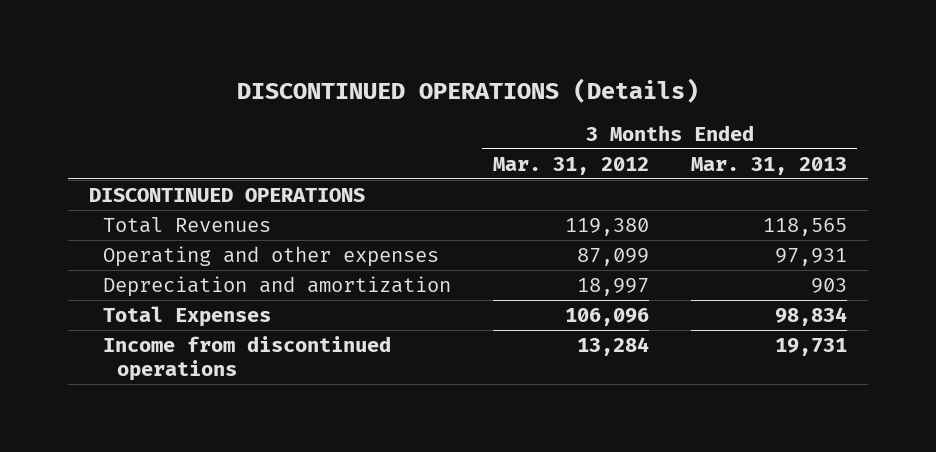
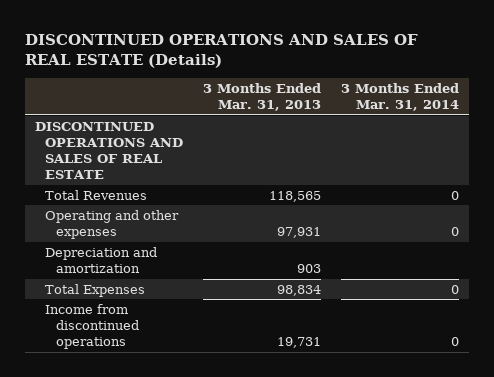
[236,77,699,103] DISCONTINUED OPERATIONS (Details) -> [25,34,419,69] DISCONTINUED OPERATIONS AND SALES OF REAL ESTATE (Details)
[492,156,649,175] Mar. 31, 2012 -> none
none -> [341,83,460,112] 3 Months Ended Mar. 31, 2014
[88,187,365,202] DISCONTINUED OPERATIONS -> [34,121,184,180] DISCONTINUED OPERATIONS AND SALES OF REAL ESTATE

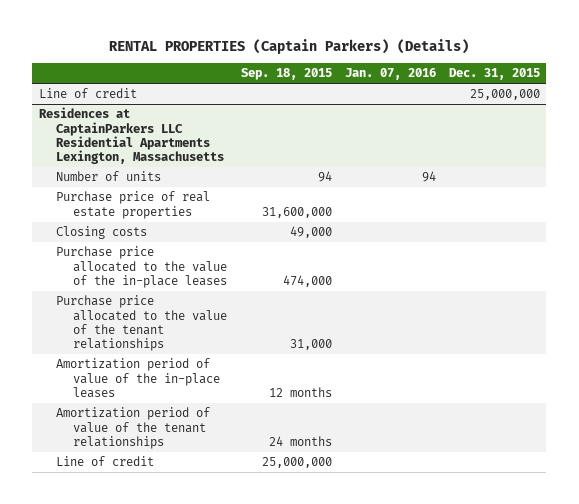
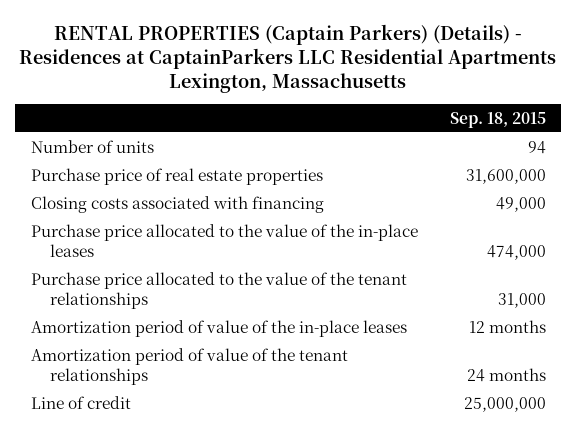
[109,39,470,55] RENTAL PROPERTIES (Captain Parkers) (Details) -> [19,23,557,94] RENTAL PROPERTIES (Captain Parkers) (Details) - Residences at CaptainParkers LLC Residential Apartments Lexington, Massachusetts
[344,68,436,81] Jan. 07, 2016 -> none
[448,68,540,81] Dec. 31, 2015 -> none
[39,88,138,99] Line of credit -> none
[39,107,225,165] Residences at CaptainParkers LLC Residential Apartments Lexington, Massachusetts -> none
[56,226,148,240] Closing costs -> none
none -> [31,195,325,213] Closing costs associated with financing

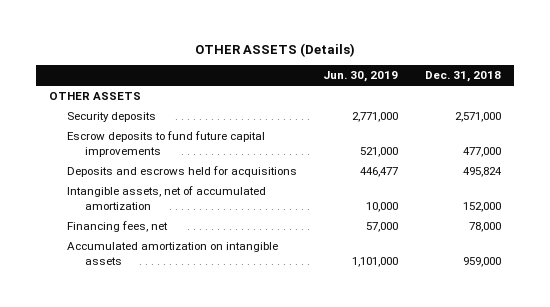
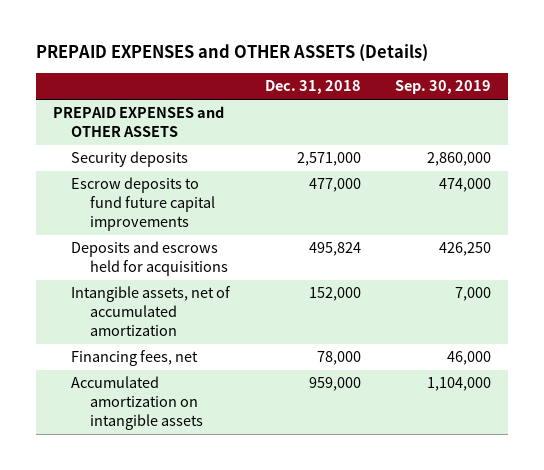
[194,42,355,57] OTHER ASSETS (Details) -> [35,44,428,63] PREPAID EXPENSES and OTHER ASSETS (Details)
[323,70,399,82] Jun. 30, 2019 -> none
none -> [394,80,491,95] Sep. 30, 2019
[49,92,142,101] OTHER ASSETS -> [52,106,224,138] PREPAID EXPENSES and OTHER ASSETS

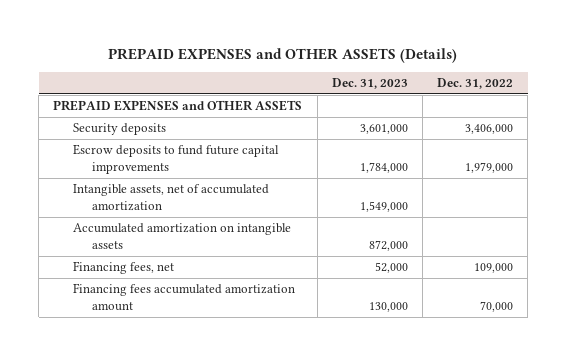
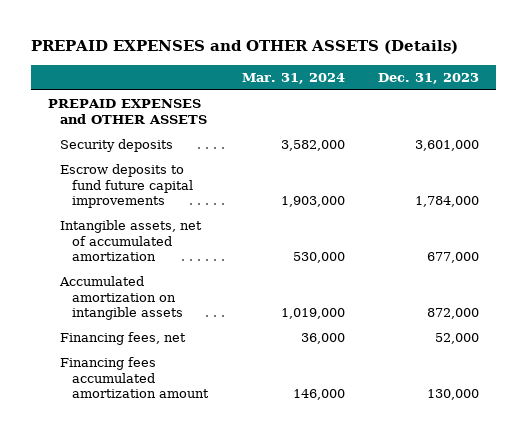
[436,77,513,89] Dec. 31, 2022 -> none
none -> [241,72,345,84] Mar. 31, 2024
[359,200,408,212] 1,549,000 -> [427,252,480,264] 677,000

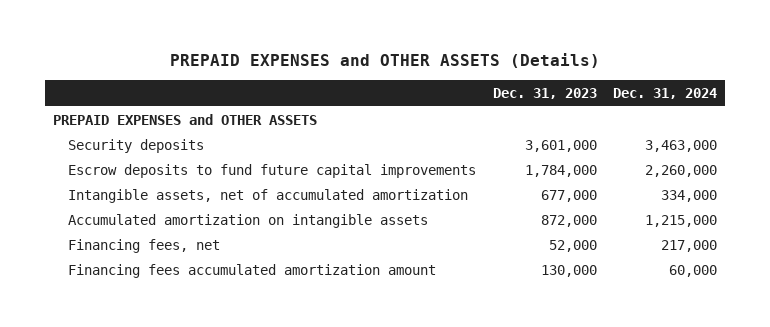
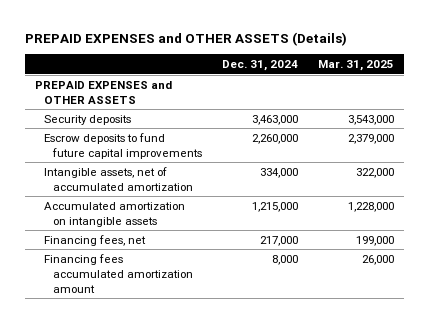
[492,88,597,100] Dec. 31, 2023 -> none
none -> [317,60,394,72] Mar. 31, 2025
[669,264,718,277] 60,000 -> [271,254,298,265] 8,000

